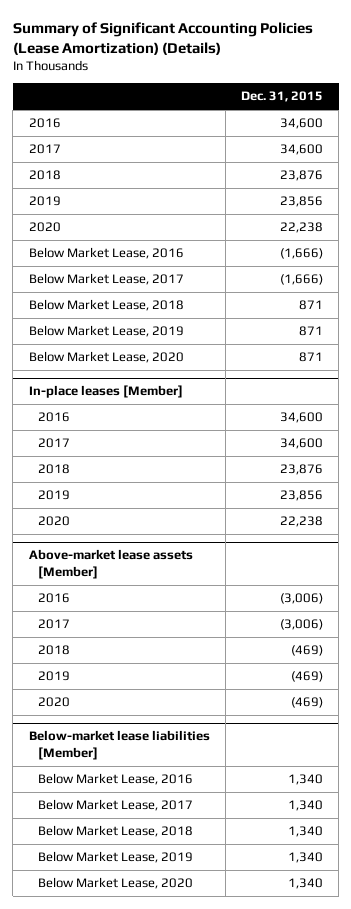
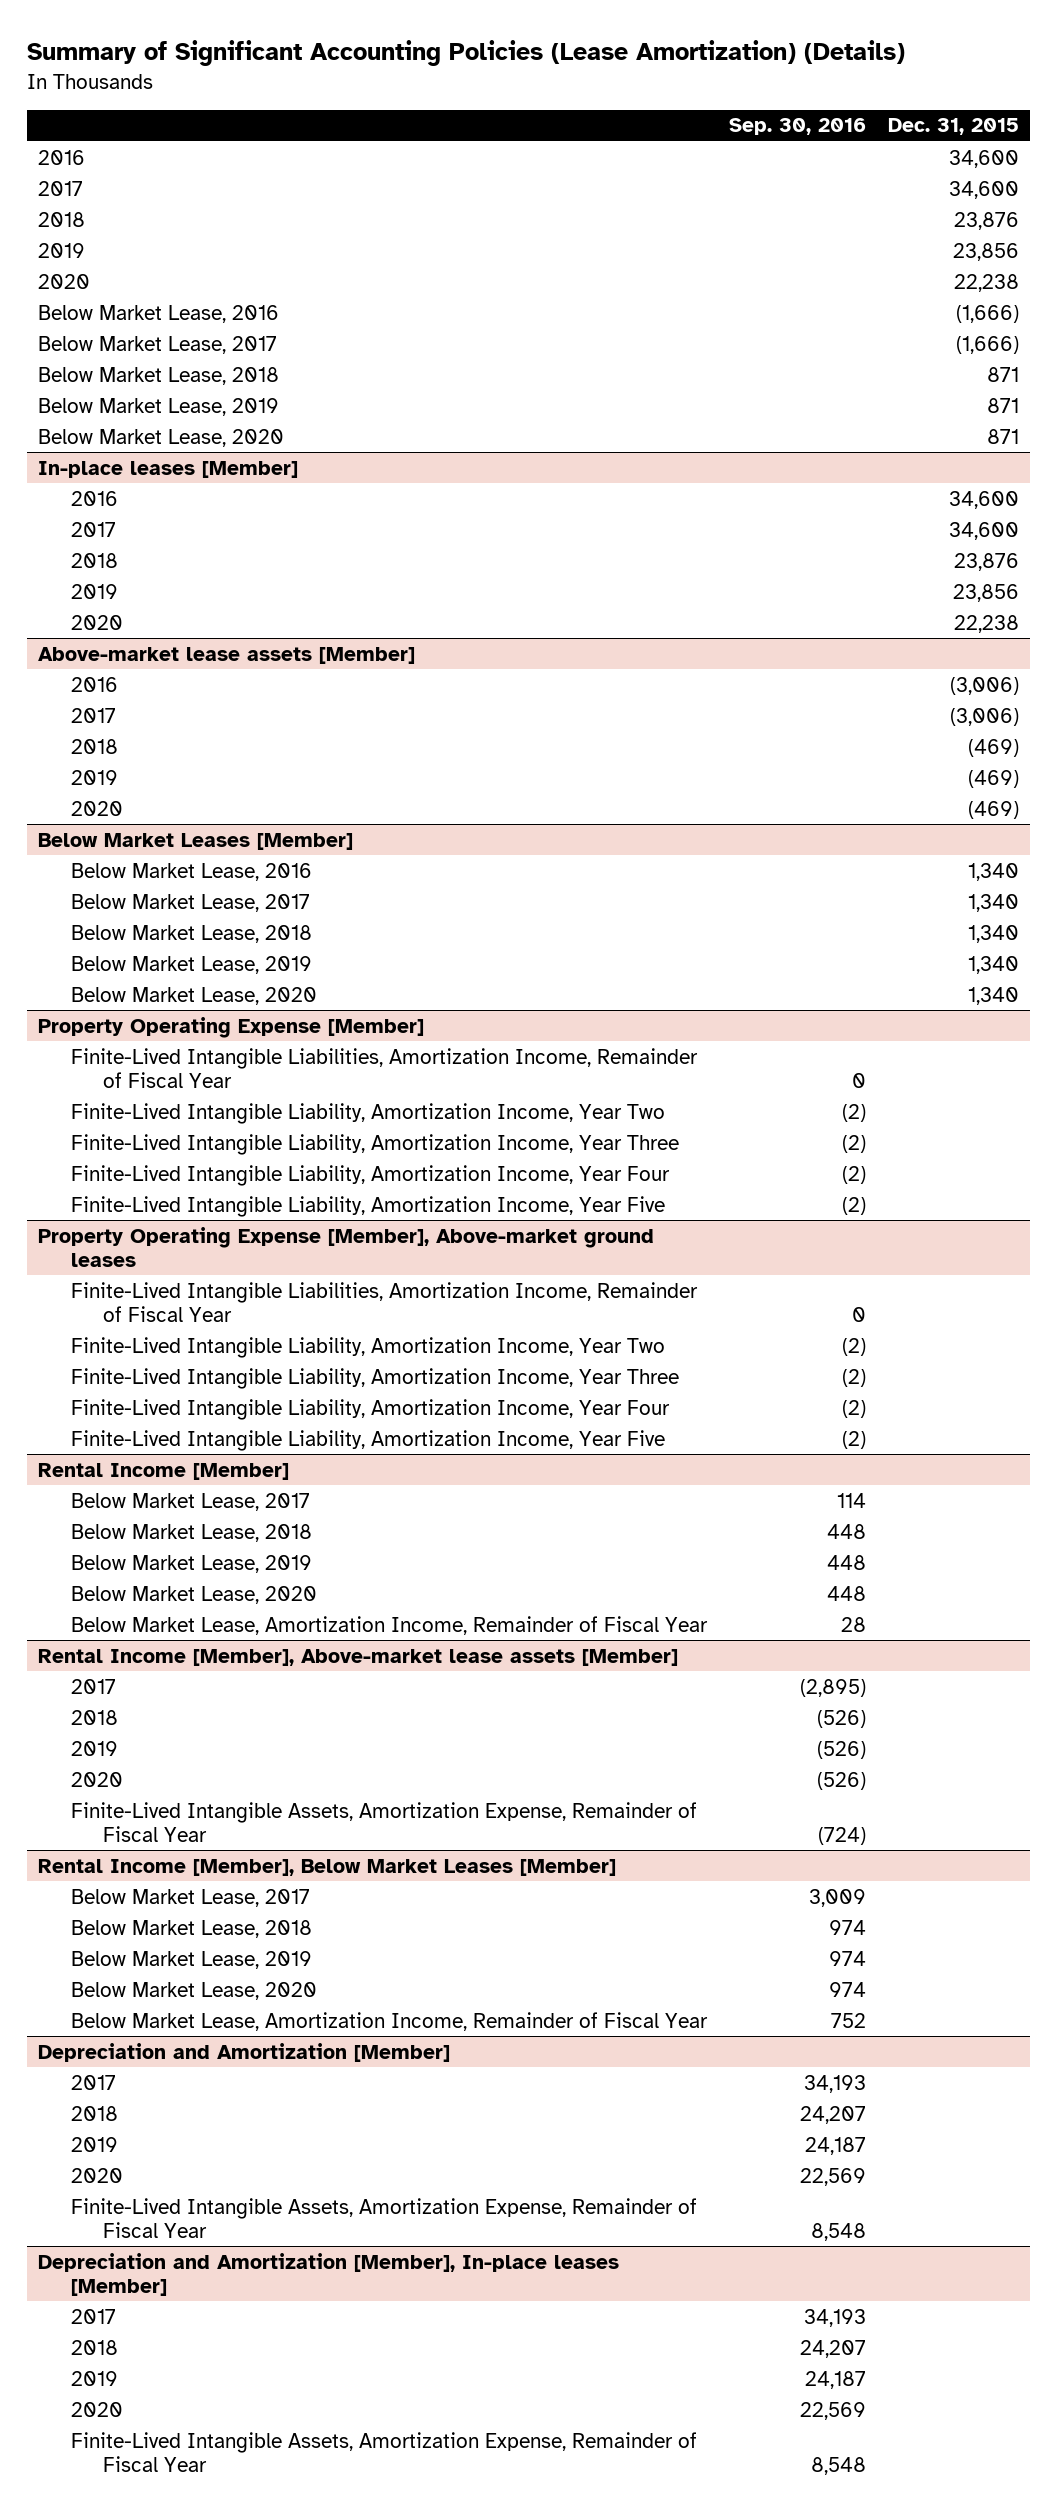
none -> [728,118,866,136] Sep. 30, 2016
[28,730,210,760] Below-market lease liabilities [Member] -> [38,832,354,850] Below Market Leases [Member]
none -> [38,1016,425,1038] Property Operating Expense [Member]
none -> [70,1047,698,1089] Finite-Lived Intangible Liabilities, Amortization Income, Remainder of Fiscal Year
none -> [70,1102,665,1124] Finite-Lived Intangible Liability, Amortization Income, Year Two
none -> [70,1133,679,1155] Finite-Lived Intangible Liability, Amortization Income, Year Three
none -> [70,1164,670,1186] Finite-Lived Intangible Liability, Amortization Income, Year Four
none -> [70,1195,665,1217] Finite-Lived Intangible Liability, Amortization Income, Year Five
none -> [38,1226,655,1268] Property Operating Expense [Member], Above-market ground leases
none -> [70,1281,698,1323] Finite-Lived Intangible Liabilities, Amortization Income, Remainder of Fiscal Year
none -> [70,1336,665,1358] Finite-Lived Intangible Liability, Amortization Income, Year Two
none -> [70,1367,679,1389] Finite-Lived Intangible Liability, Amortization Income, Year Three
none -> [70,1398,670,1420] Finite-Lived Intangible Liability, Amortization Income, Year Four
none -> [70,1429,665,1451] Finite-Lived Intangible Liability, Amortization Income, Year Five
none -> [38,1462,290,1480] Rental Income [Member]
none -> [70,1492,310,1511] Below Market Lease, 2017
none -> [70,1523,312,1542] Below Market Lease, 2018
none -> [70,1554,312,1573] Below Market Lease, 2019
none -> [70,1585,317,1604] Below Market Lease, 2020
none -> [70,1615,708,1635] Below Market Lease, Amortization Income, Remainder of Fiscal Year
none -> [38,1648,679,1666] Rental Income [Member], Above-market lease assets [Member]
none -> [70,1678,116,1694] 2017
none -> [70,1709,118,1725] 2018
none -> [70,1740,118,1756] 2019
none -> [70,1771,123,1787] 2020
none -> [70,1801,697,1843] Finite-Lived Intangible Assets, Amortization Expense, Remainder of Fiscal Year
none -> [38,1858,617,1876] Rental Income [Member], Below Market Leases [Member]
none -> [70,1888,310,1907] Below Market Lease, 2017
none -> [70,1919,312,1938] Below Market Lease, 2018
none -> [70,1950,312,1969] Below Market Lease, 2019
none -> [70,1981,317,2000] Below Market Lease, 2020
none -> [70,2011,708,2031] Below Market Lease, Amortization Income, Remainder of Fiscal Year
none -> [38,2042,451,2062] Depreciation and Amortization [Member]
none -> [70,2074,116,2090] 2017
none -> [70,2105,118,2121] 2018
none -> [70,2136,118,2152] 2019
none -> [70,2167,123,2183] 2020
none -> [70,2197,697,2239] Finite-Lived Intangible Assets, Amortization Expense, Remainder of Fiscal Year
none -> [38,2252,620,2297] Depreciation and Amortization [Member], In-place leases [Member]
none -> [70,2308,116,2324] 2017
none -> [70,2339,118,2355] 2018
none -> [70,2370,118,2386] 2019
none -> [70,2401,123,2417] 2020
none -> [70,2431,697,2473] Finite-Lived Intangible Assets, Amortization Expense, Remainder of Fiscal Year

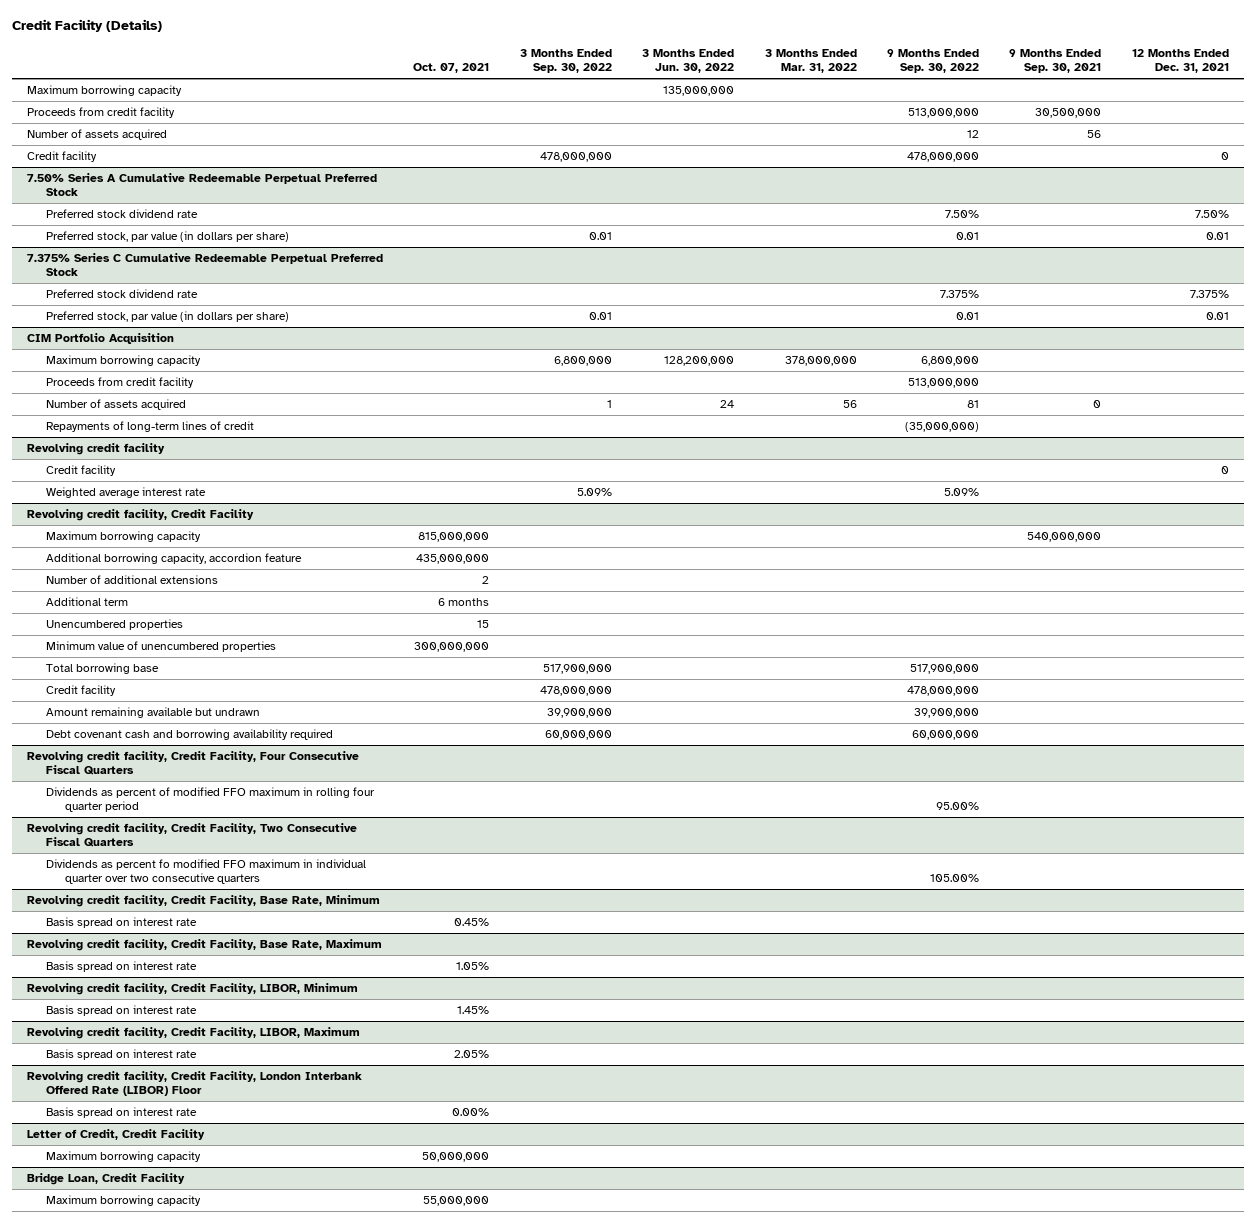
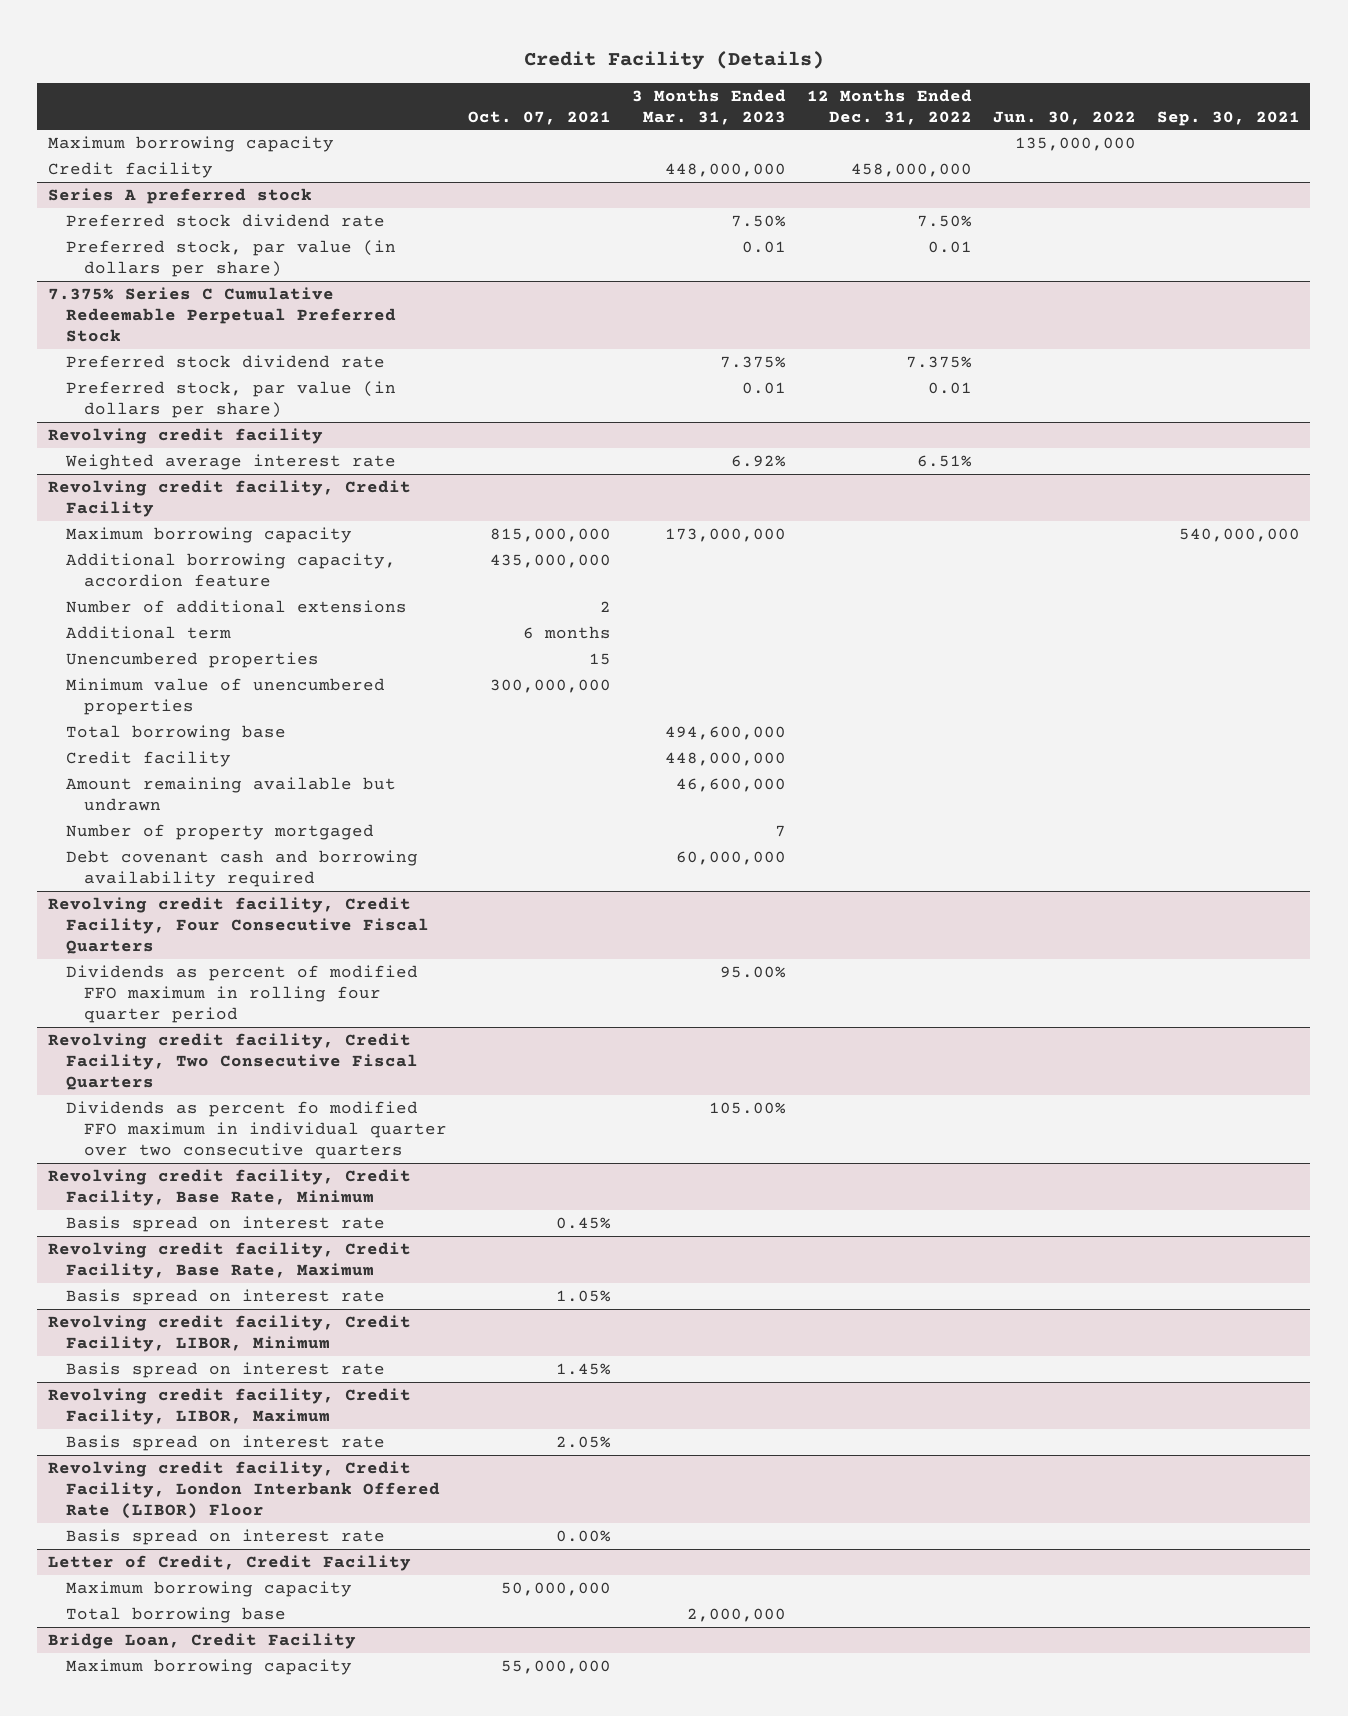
[519,49,612,74] 3 Months Ended Sep. 30, 2022 -> none
[642,49,735,74] 3 Months Ended Jun. 30, 2022 -> none
[764,49,857,74] 3 Months Ended Mar. 31, 2022 -> none
[886,49,979,74] 9 Months Ended Sep. 30, 2022 -> none
[1009,49,1102,74] 9 Months Ended Sep. 30, 2021 -> none
[1131,49,1229,74] 12 Months Ended Dec. 31, 2021 -> none
none -> [632,88,787,125] 3 Months Ended Mar. 31, 2023
none -> [807,88,973,125] 12 Months Ended Dec. 31, 2022
none -> [993,110,1137,125] Jun. 30, 2022
none -> [1156,110,1300,126] Sep. 30, 2021
[26,107,175,119] Proceeds from credit facility -> none
[26,129,167,141] Number of assets acquired -> none
[26,173,377,196] 7.50% Series A Cumulative Redeemable Perpetual Preferred Stock -> [47,188,312,205] Series A preferred stock
[26,333,174,345] CIM Portfolio Acquisition -> none
[46,355,202,367] Maximum borrowing capacity -> none
[46,377,195,389] Proceeds from credit facility -> none
[46,399,187,411] Number of assets acquired -> none
[46,421,255,433] Repayments of long-term lines of credit -> none
[46,465,117,477] Credit facility -> none
none -> [66,824,375,841] Number of property mortgaged
none -> [66,1607,287,1624] Total borrowing base

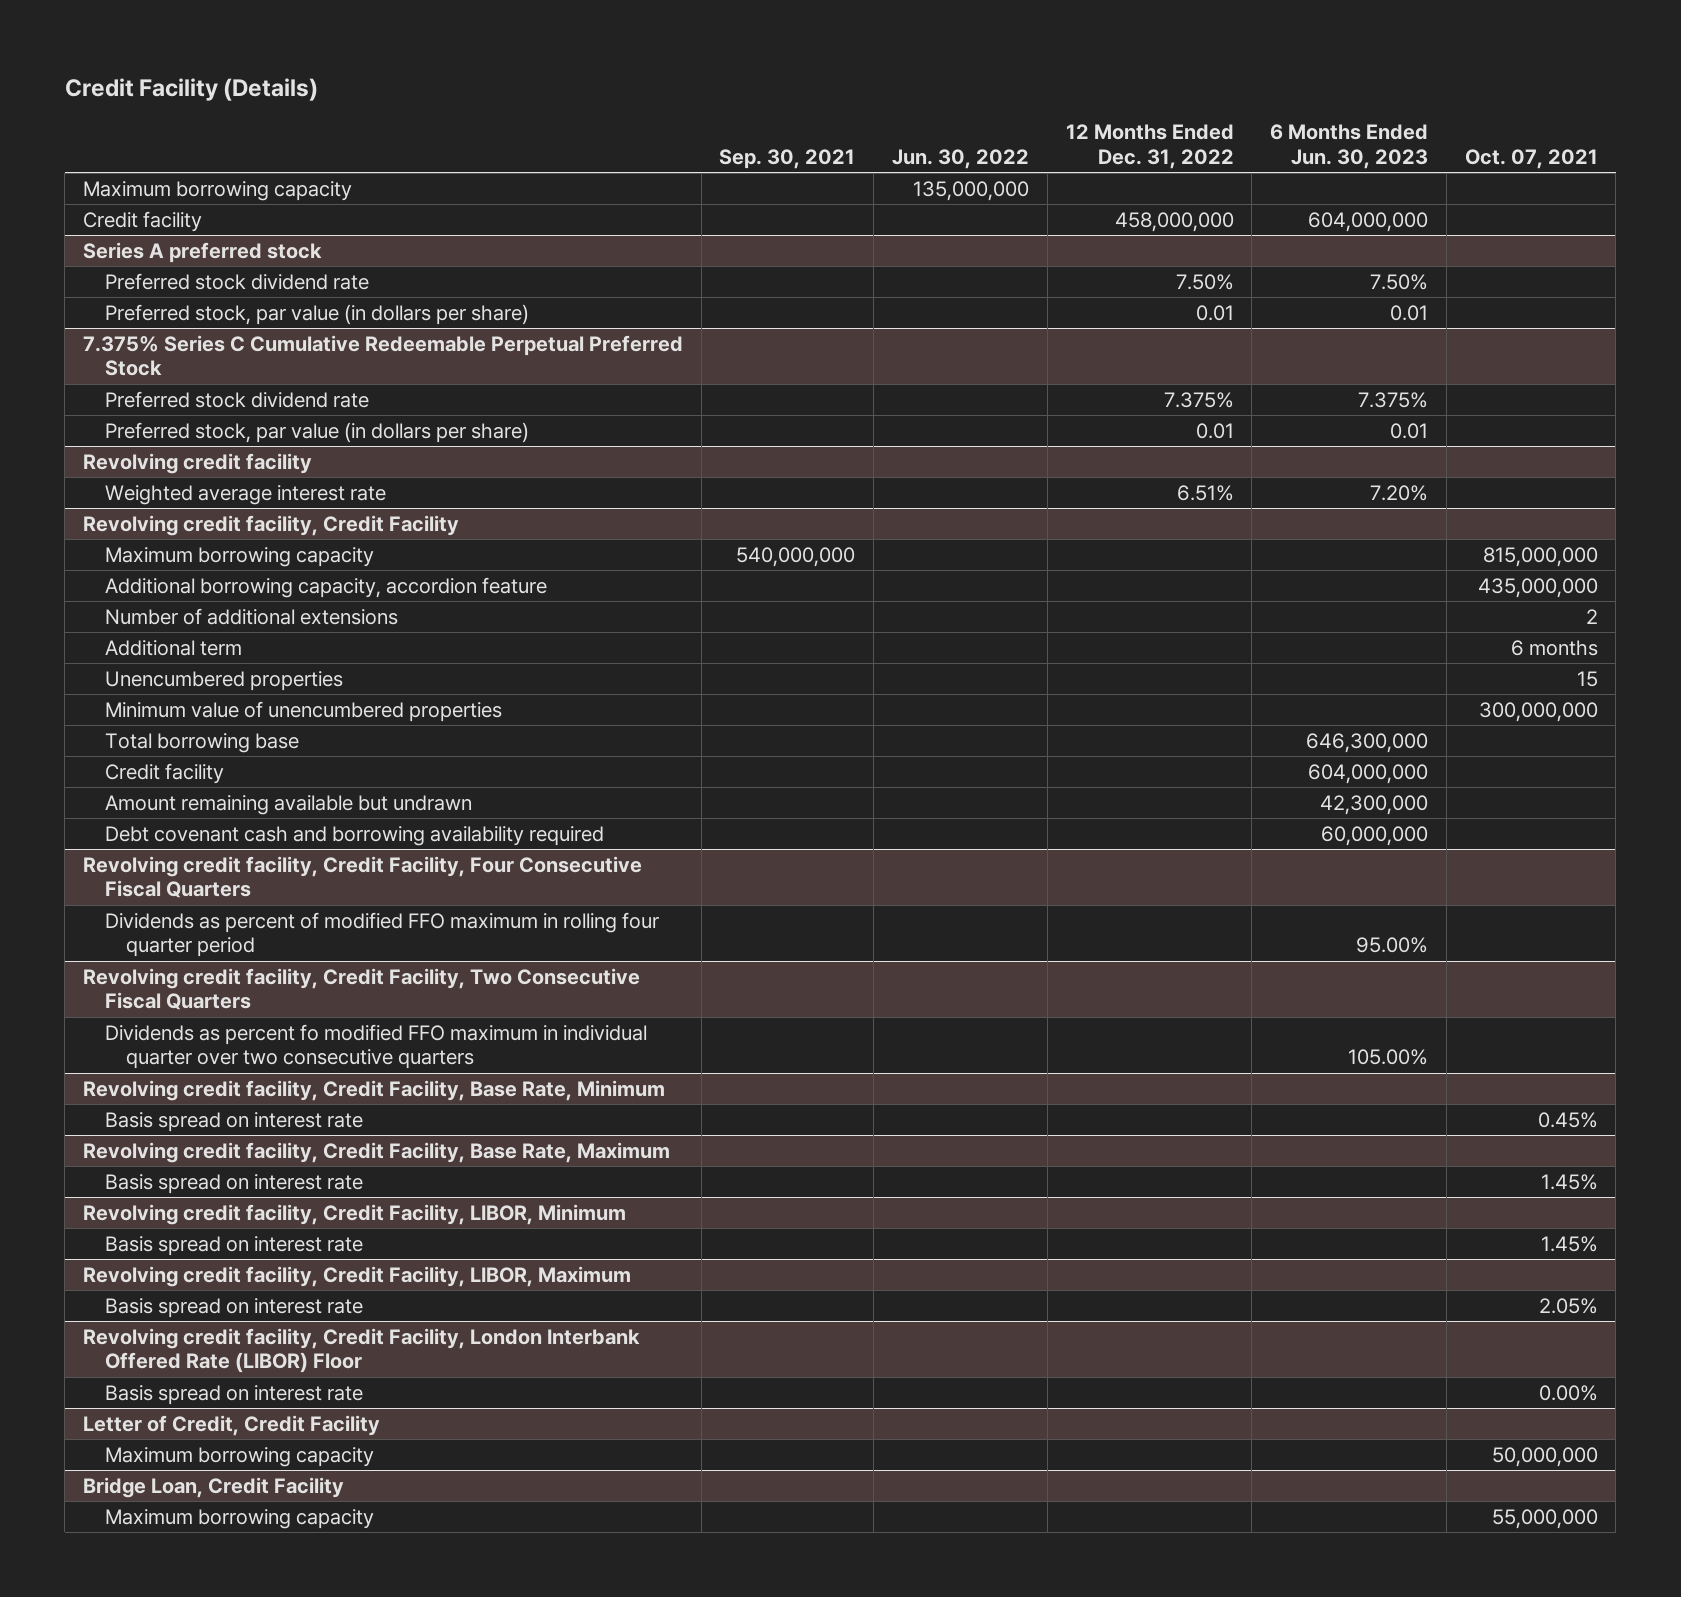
[632,88,787,125] 3 Months Ended Mar. 31, 2023 -> none
none -> [1270,124,1429,169] 6 Months Ended Jun. 30, 2023
[66,824,375,841] Number of property mortgaged -> none
[556,1290,612,1303] 1.05% -> [1540,1173,1598,1190] 1.45%
[66,1607,287,1624] Total borrowing base -> none

